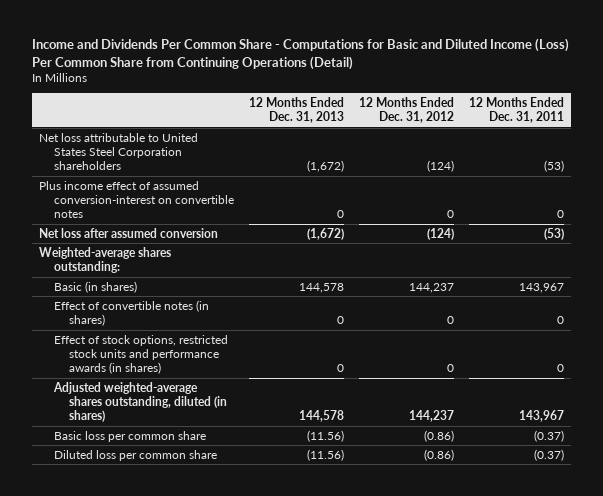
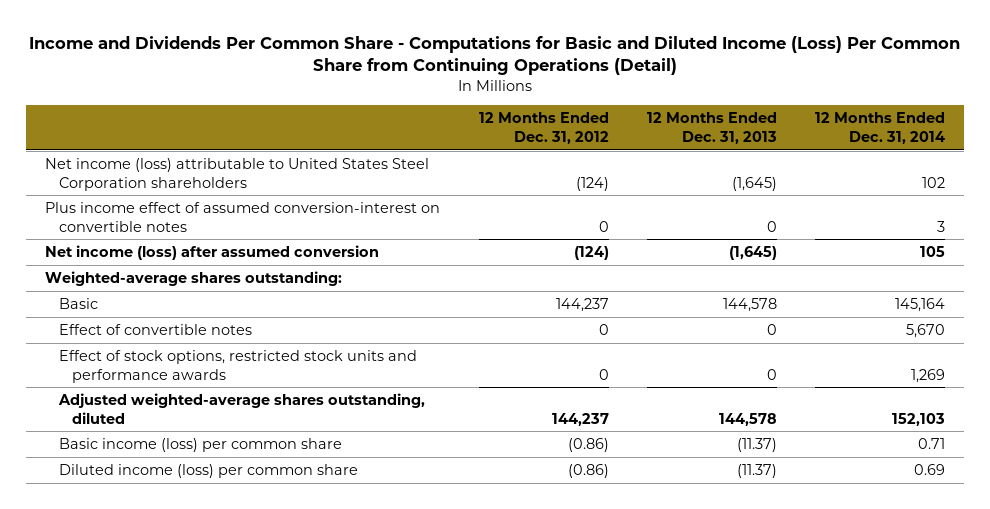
[468,96,564,124] 12 Months Ended Dec. 31, 2011 -> none
none -> [815,112,946,144] 12 Months Ended Dec. 31, 2014
[39,132,199,171] Net loss attributable to United States Steel Corporation shareholders -> [45,157,430,191] Net income (loss) attributable to United States Steel Corporation shareholders
[306,160,344,173] (1,672) -> [731,176,777,191] (1,645)
[39,227,219,238] Net loss after assumed conversion -> [45,244,380,260] Net income (loss) after assumed conversion
[306,227,344,240] (1,672) -> [728,245,777,260] (1,645)
[53,280,137,293] Basic (in shares) -> [58,297,98,309] Basic
[53,299,209,326] Effect of convertible notes (in shares) -> [58,323,252,335] Effect of convertible notes
[53,334,228,375] Effect of stock options, restricted stock units and performance awards (in shares) -> [58,349,417,383] Effect of stock options, restricted stock units and performance awards
[52,381,227,423] Adjusted weighted-average shares outstanding, diluted (in shares) -> [57,392,425,424] Adjusted weighted-average shares outstanding, diluted
[53,430,206,442] Basic loss per common share -> [58,437,342,452] Basic income (loss) per common share
[306,429,344,442] (11.56) -> [736,437,777,452] (11.37)
[53,449,217,461] Diluted loss per common share -> [58,463,358,478] Diluted income (loss) per common share
[306,448,344,461] (11.56) -> [736,463,777,478] (11.37)

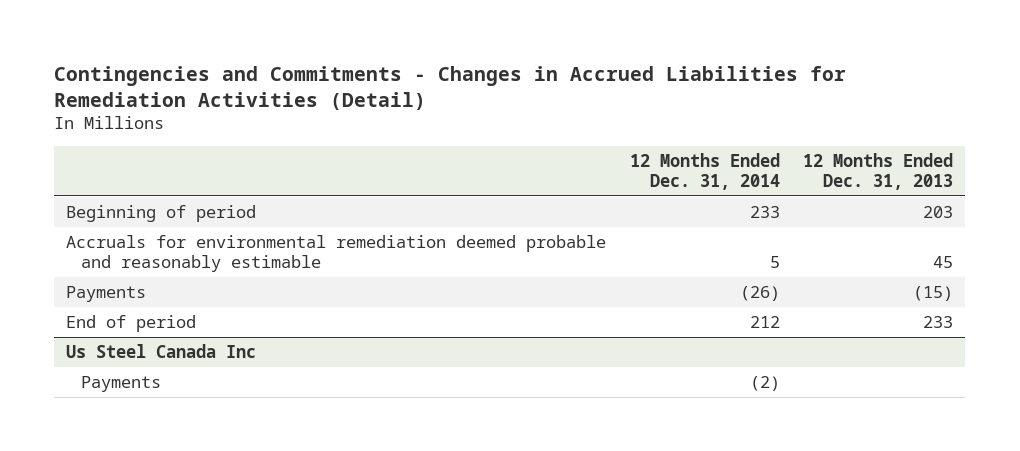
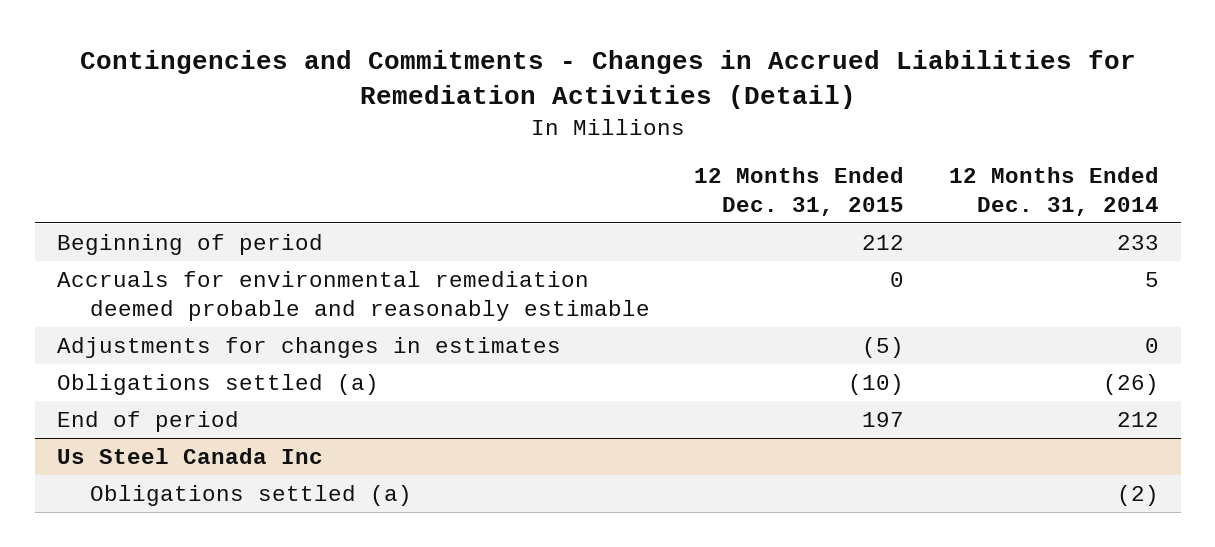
[803,152,954,191] 12 Months Ended Dec. 31, 2013 -> none
none -> [694,166,905,216] 12 Months Ended Dec. 31, 2015
none -> [56,336,561,358] Adjustments for changes in estimates
[66,285,147,302] Payments -> [56,373,379,395] Obligations settled (a)
[81,375,162,392] Payments -> [90,484,413,506] Obligations settled (a)

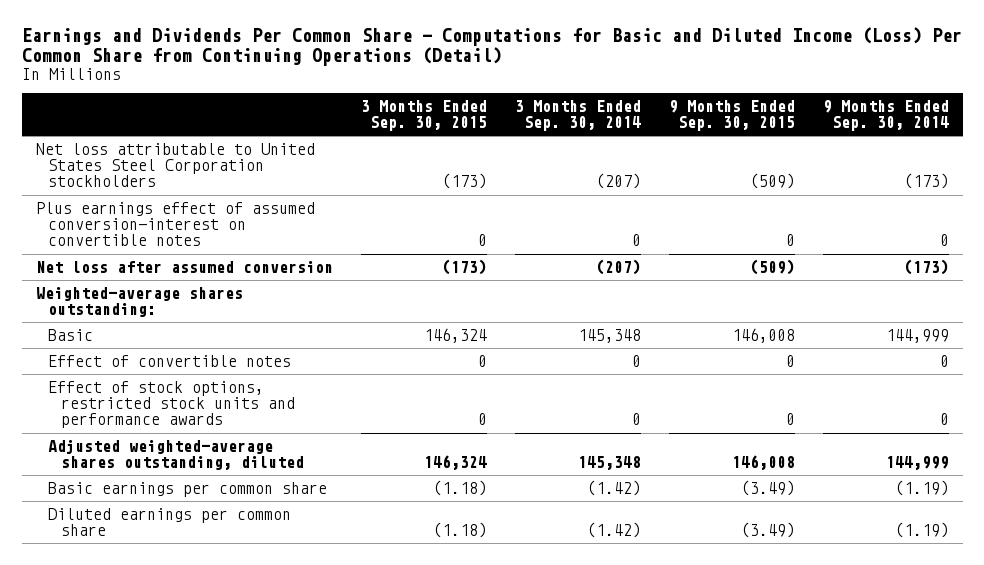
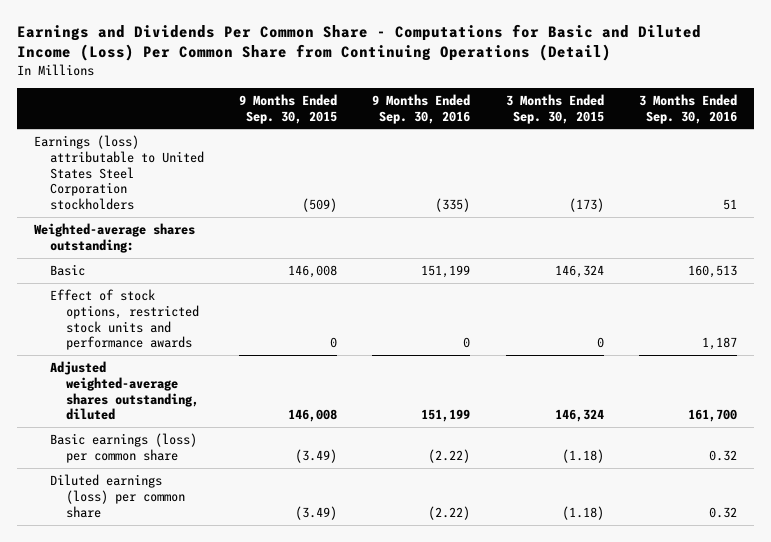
[514,99,641,131] 3 Months Ended Sep. 30, 2014 -> none
[822,99,949,131] 9 Months Ended Sep. 30, 2014 -> none
none -> [372,93,471,124] 9 Months Ended Sep. 30, 2016
none -> [638,93,737,124] 3 Months Ended Sep. 30, 2016
[35,202,315,247] Plus earnings effect of assumed conversion-interest on convertible notes -> none
[35,261,333,274] Net loss after assumed conversion -> none
[35,143,315,188] Net loss attributable to United States Steel Corporation stockholders -> [34,135,205,211] Earnings (loss) attributable to United States Steel Corporation stockholders
[48,355,292,368] Effect of convertible notes -> none
[48,482,328,498] Basic earnings per common share -> [50,433,198,463] Basic earnings (loss) per common share
[48,508,292,537] Diluted earnings per common share -> [50,474,186,518] Diluted earnings (loss) per common share

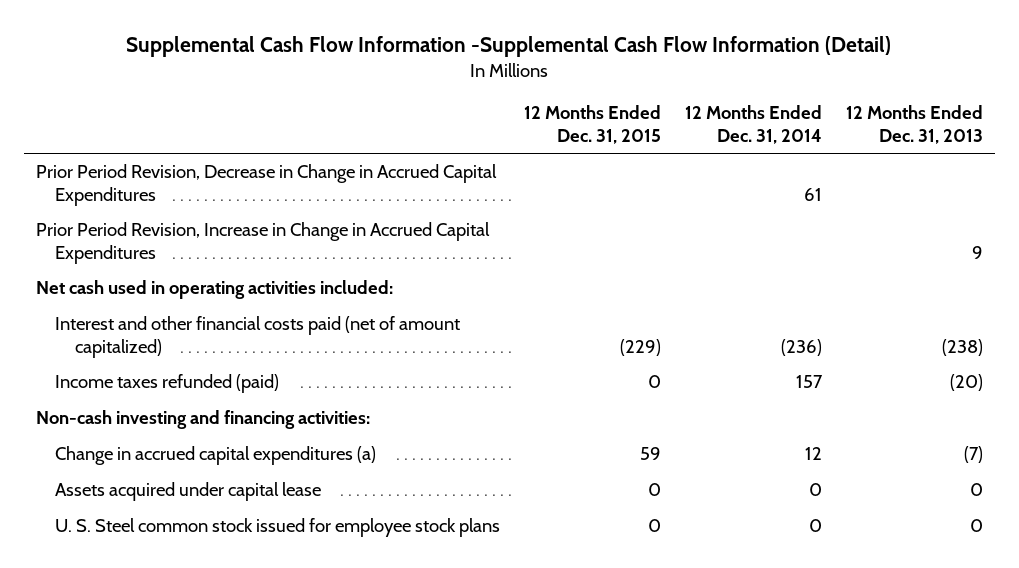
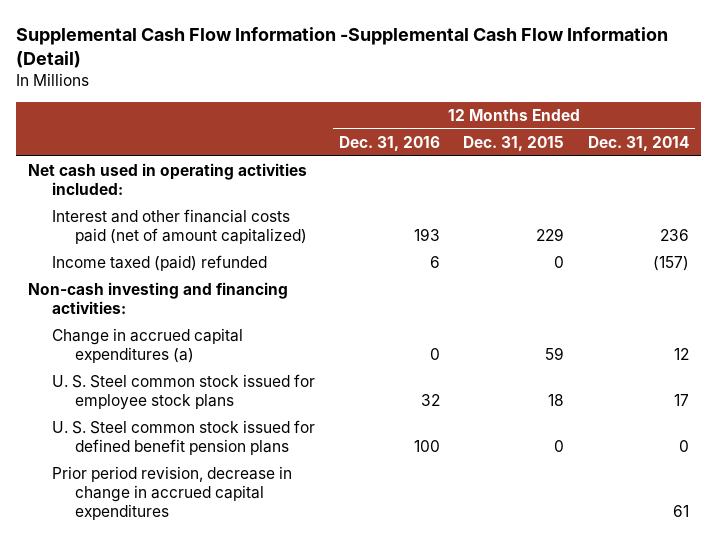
[845,105,983,145] 12 Months Ended Dec. 31, 2013 -> none
none -> [338,135,440,151] Dec. 31, 2016
[35,164,497,206] Prior Period Revision, Decrease in Change in Accrued Capital Expenditures -> none
[35,222,490,264] Prior Period Revision, Increase in Change in Accrued Capital Expenditures -> none
[620,338,662,356] (229) -> [536,228,565,242] 229
[781,338,823,356] (236) -> [660,229,690,242] 236
[55,374,280,394] Income taxes refunded (paid) -> [51,255,267,272] Income taxed (paid) refunded
[796,375,824,389] 157 -> [653,256,690,272] (157)
[55,482,322,502] Assets acquired under capital lease -> none
[648,519,662,533] 0 -> [548,394,565,407] 18
[809,519,823,533] 0 -> [674,394,690,407] 17
none -> [51,420,315,456] U. S. Steel common stock issued for defined benefit pension plans
none -> [51,466,292,520] Prior period revision, decrease in change in accrued capital expenditures

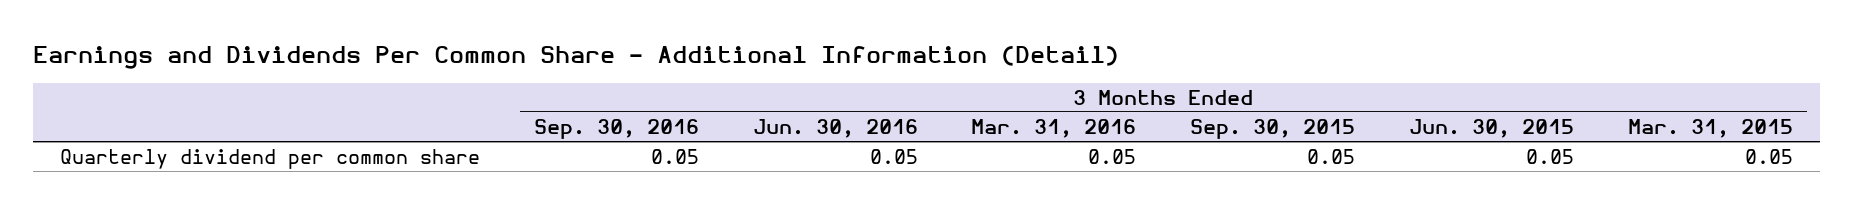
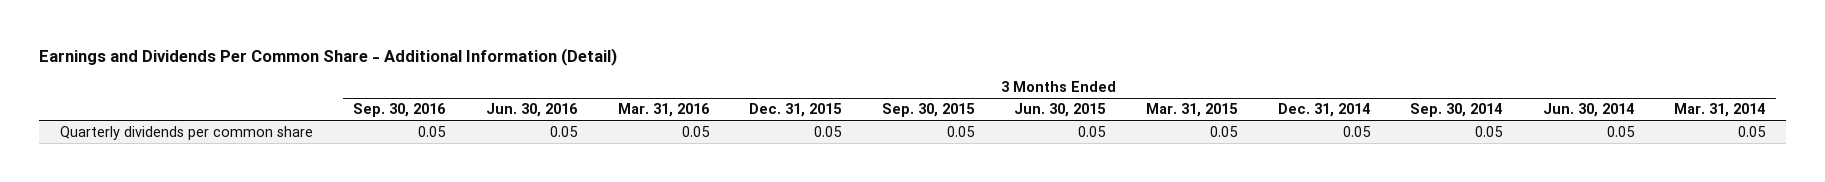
none -> [749,103,843,118] Dec. 31, 2015
none -> [1277,103,1370,118] Dec. 31, 2014
none -> [1410,103,1503,118] Sep. 30, 2014
none -> [1542,103,1634,118] Jun. 30, 2014
none -> [1674,103,1766,118] Mar. 31, 2014
[59,149,480,170] Quarterly dividend per common share -> [59,126,313,141] Quarterly dividends per common share

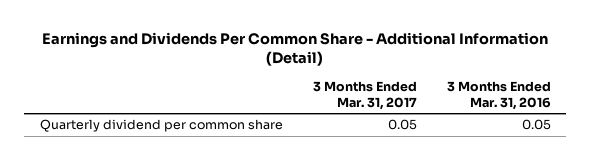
[353,103,447,118] Sep. 30, 2016 -> none
[485,103,578,118] Jun. 30, 2016 -> none
[749,103,843,118] Dec. 31, 2015 -> none
[881,103,975,118] Sep. 30, 2015 -> none
[1014,103,1107,118] Jun. 30, 2015 -> none
[1146,103,1239,118] Mar. 31, 2015 -> none
[1277,103,1370,118] Dec. 31, 2014 -> none
[1410,103,1503,118] Sep. 30, 2014 -> none
[1542,103,1634,118] Jun. 30, 2014 -> none
[1674,103,1766,118] Mar. 31, 2014 -> none
none -> [312,81,417,110] 3 Months Ended Mar. 31, 2017
[59,126,313,141] Quarterly dividends per common share -> [39,119,283,133] Quarterly dividend per common share

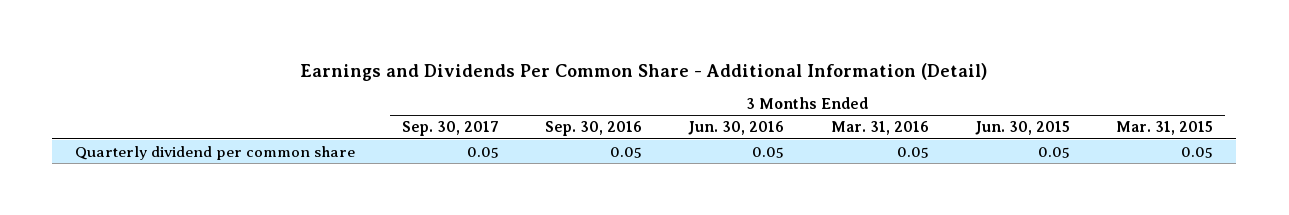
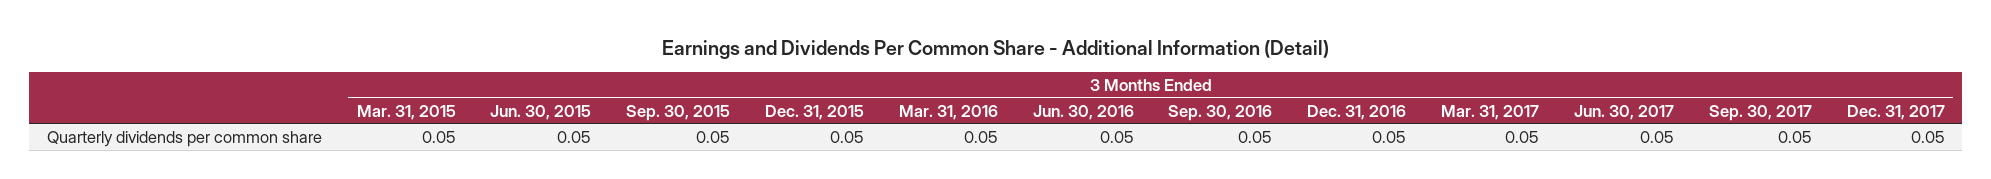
none -> [626,104,731,121] Sep. 30, 2015
none -> [764,104,864,120] Dec. 31, 2015
none -> [1307,104,1407,120] Dec. 31, 2016
none -> [1441,104,1540,120] Mar. 31, 2017
none -> [1573,104,1674,120] Jun. 30, 2017
none -> [1846,104,1945,120] Dec. 31, 2017
[75,146,356,161] Quarterly dividend per common share -> [46,130,322,147] Quarterly dividends per common share

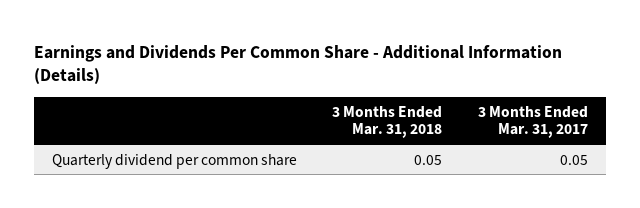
[661,40,1329,60] Earnings and Dividends Per Common Share - Additional Information (Detail) -> [33,44,562,85] Earnings and Dividends Per Common Share - Additional Information (Details)
[356,104,456,120] Mar. 31, 2015 -> none
[490,104,592,120] Jun. 30, 2015 -> none
[626,104,731,121] Sep. 30, 2015 -> none
[764,104,864,120] Dec. 31, 2015 -> none
[898,104,998,120] Mar. 31, 2016 -> none
[1032,104,1134,120] Jun. 30, 2016 -> none
[1168,104,1273,121] Sep. 30, 2016 -> none
[1307,104,1407,120] Dec. 31, 2016 -> none
[1573,104,1674,120] Jun. 30, 2017 -> none
[1708,104,1812,121] Sep. 30, 2017 -> none
[1846,104,1945,120] Dec. 31, 2017 -> none
none -> [332,105,443,139] 3 Months Ended Mar. 31, 2018
[46,130,322,147] Quarterly dividends per common share -> [51,153,297,169] Quarterly dividend per common share

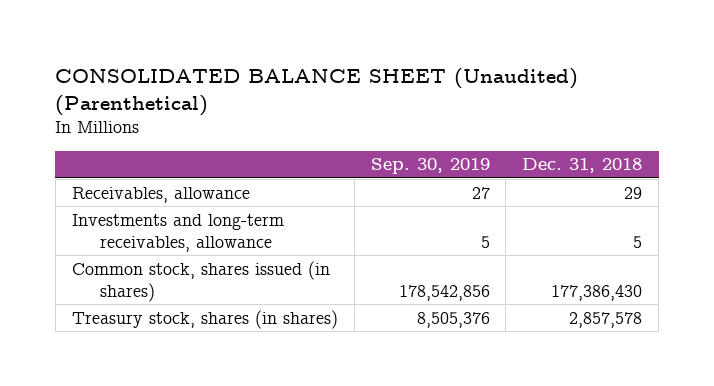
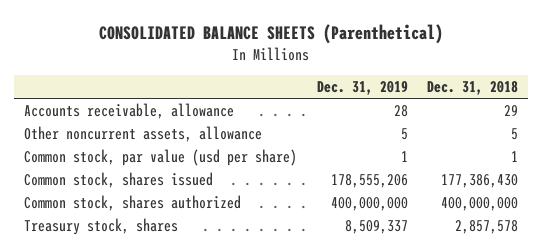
[55,67,579,116] CONSOLIDATED BALANCE SHEET (Unaudited) (Parenthetical) -> [99,23,444,44] CONSOLIDATED BALANCE SHEETS (Parenthetical)
[370,158,490,175] Sep. 30, 2019 -> none
none -> [316,81,408,96] Dec. 31, 2019
[71,186,250,203] Receivables, allowance -> [24,103,235,120] Accounts receivable, allowance
[71,213,284,252] Investments and long-term receivables, allowance -> [24,126,263,143] Other noncurrent assets, allowance
none -> [24,149,298,167] Common stock, par value (usd per share)
[71,260,330,302] Common stock, shares issued (in shares) -> [24,172,214,189] Common stock, shares issued
none -> [24,195,242,212] Common stock, shares authorized
[71,309,338,329] Treasury stock, shares (in shares) -> [24,218,179,236] Treasury stock, shares

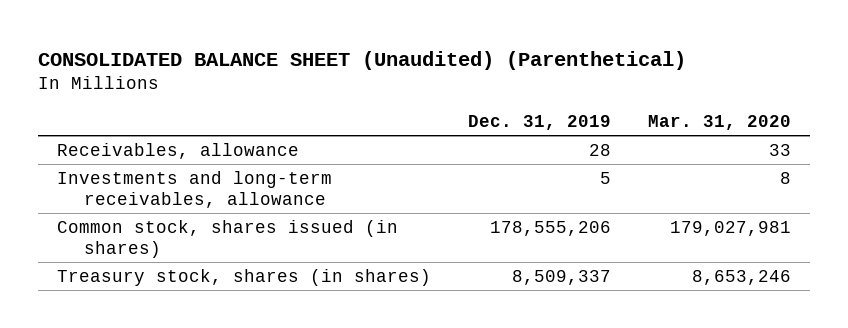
[99,23,444,44] CONSOLIDATED BALANCE SHEETS (Parenthetical) -> [38,50,687,70] CONSOLIDATED BALANCE SHEET (Unaudited) (Parenthetical)
[427,81,519,96] Dec. 31, 2018 -> none
none -> [648,114,792,130] Mar. 31, 2020
[24,149,298,167] Common stock, par value (usd per share) -> none
[24,195,242,212] Common stock, shares authorized -> none
[24,103,235,120] Accounts receivable, allowance -> [56,142,299,159] Receivables, allowance
[24,126,263,143] Other noncurrent assets, allowance -> [56,170,332,208] Investments and long-term receivables, allowance
[24,172,214,189] Common stock, shares issued -> [56,219,398,258] Common stock, shares issued (in shares)
[24,218,179,236] Treasury stock, shares -> [56,268,431,286] Treasury stock, shares (in shares)

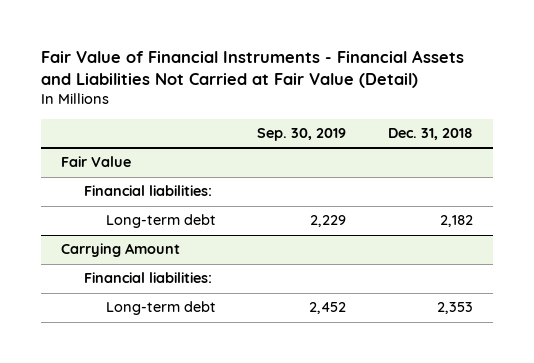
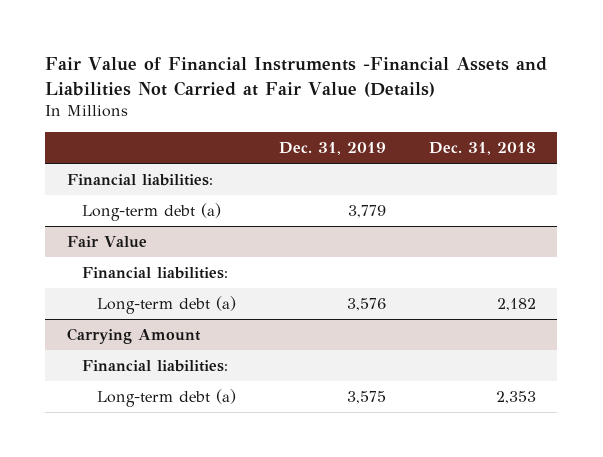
[40,49,464,89] Fair Value of Financial Instruments - Financial Assets and Liabilities Not Carried at Fair Value (Detail) -> [45,57,548,97] Fair Value of Financial Instruments -Financial Assets and Liabilities Not Carried at Fair Value (Details)
[257,128,347,142] Sep. 30, 2019 -> none
none -> [279,142,387,156] Dec. 31, 2019
none -> [66,174,213,187] Financial liabilities:
none -> [82,203,222,222] Long-term debt (a)
[106,214,217,229] Long-term debt -> [97,296,237,315] Long-term debt (a)
[106,301,217,316] Long-term debt -> [97,389,237,408] Long-term debt (a)

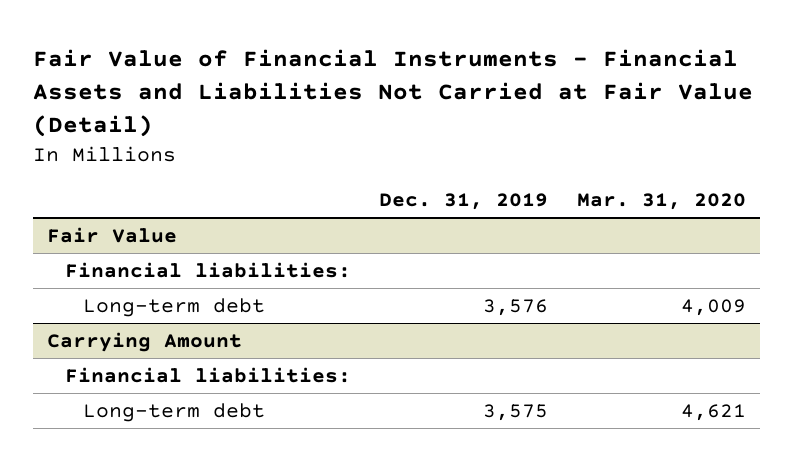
[45,57,548,97] Fair Value of Financial Instruments -Financial Assets and Liabilities Not Carried at Fair Value (Details) -> [32,49,753,138] Fair Value of Financial Instruments - Financial Assets and Liabilities Not Carried at Fair Value (Detail)
[428,142,536,156] Dec. 31, 2018 -> none
none -> [576,193,746,211] Mar. 31, 2020
[66,174,213,187] Financial liabilities: -> none
[82,203,222,222] Long-term debt (a) -> none
[97,296,237,315] Long-term debt (a) -> [82,297,265,317] Long-term debt
[97,389,237,408] Long-term debt (a) -> [82,402,265,422] Long-term debt

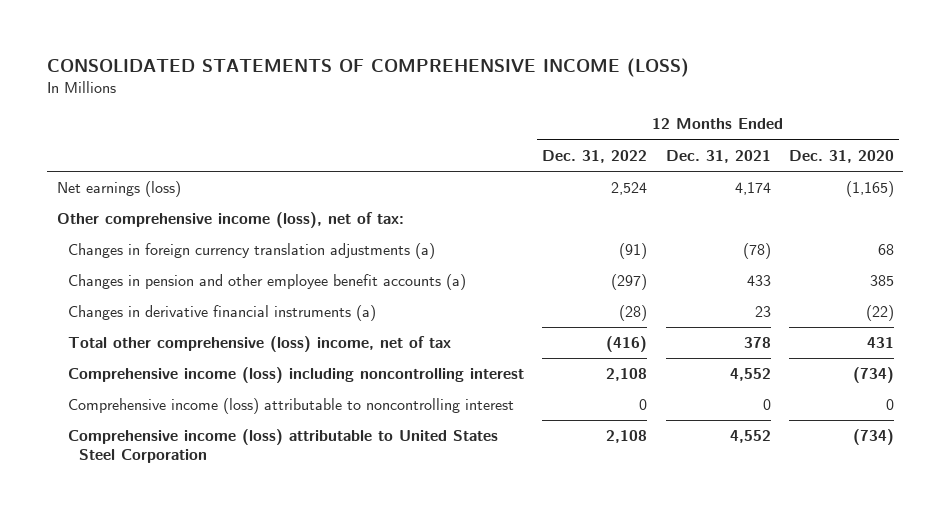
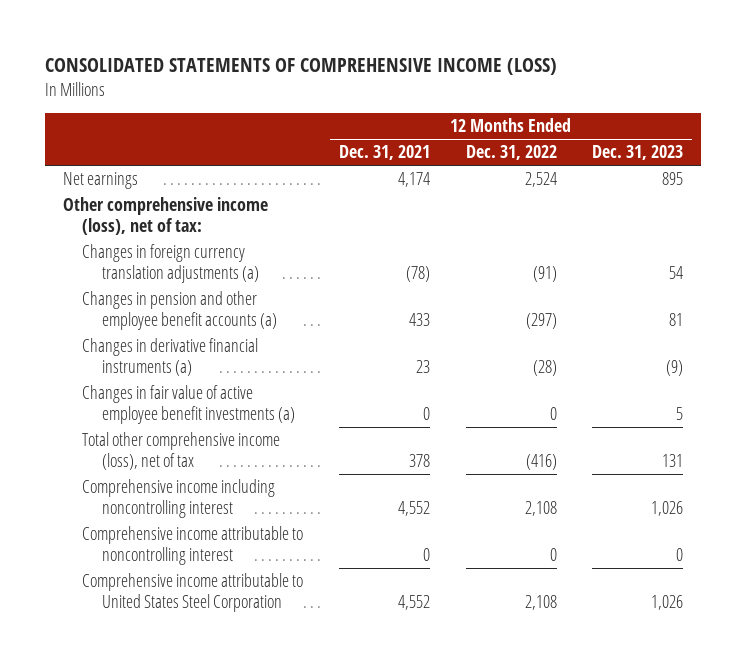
[789,149,895,163] Dec. 31, 2020 -> none
none -> [592,145,684,161] Dec. 31, 2023
[56,181,181,198] Net earnings (loss) -> [62,172,138,190] Net earnings
none -> [82,385,295,425] Changes in fair value of active employee benefit investments (a)
[67,336,451,353] Total other comprehensive (loss) income, net of tax -> [82,432,281,471] Total other comprehensive income (loss), net of tax
[67,367,524,384] Comprehensive income (loss) including noncontrolling interest -> [82,479,276,519] Comprehensive income including noncontrolling interest
[67,398,514,415] Comprehensive income (loss) attributable to noncontrolling interest -> [82,526,304,566] Comprehensive income attributable to noncontrolling interest
[67,429,498,464] Comprehensive income (loss) attributable to United States Steel Corporation -> [82,573,304,613] Comprehensive income attributable to United States Steel Corporation

